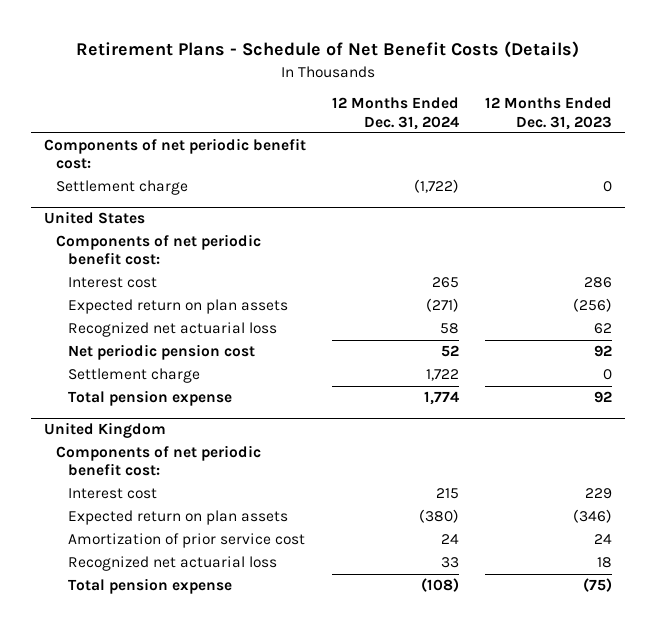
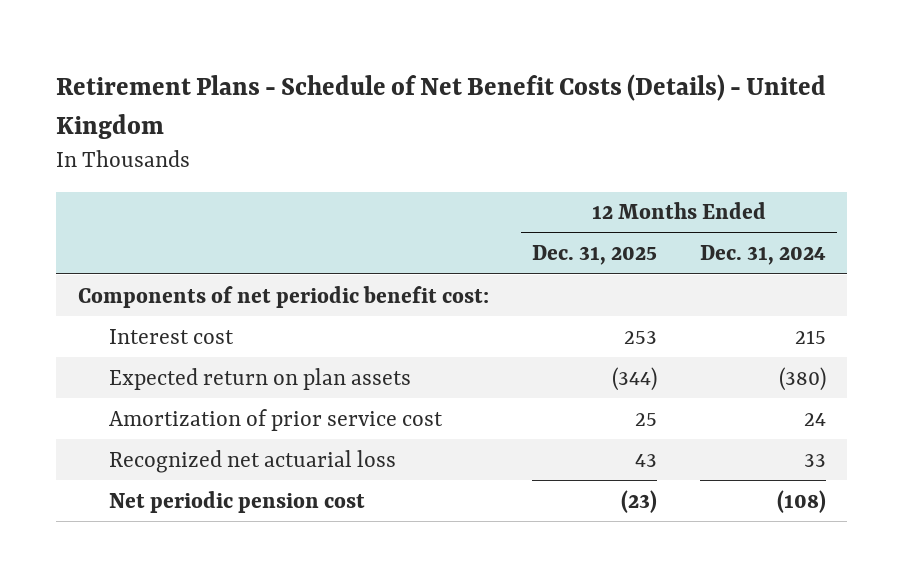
[76,41,580,59] Retirement Plans - Schedule of Net Benefit Costs (Details) -> [56,73,827,139] Retirement Plans - Schedule of Net Benefit Costs (Details) - United Kingdom
[484,97,612,130] 12 Months Ended Dec. 31, 2023 -> none
none -> [531,245,657,266] Dec. 31, 2025
[56,180,189,196] Settlement charge -> none
[44,211,146,225] United States -> none
[56,234,262,266] Components of net periodic benefit cost: -> none
[68,277,158,289] Interest cost -> none
[68,299,289,315] Expected return on plan assets -> none
[68,322,278,338] Recognized net actuarial loss -> none
[68,344,256,361] Net periodic pension cost -> none
[68,368,201,384] Settlement charge -> none
[68,390,233,407] Total pension expense -> none
[44,422,167,439] United Kingdom -> none
[56,445,262,477] Components of net periodic benefit cost: -> none
[68,578,233,595] Total pension expense -> [109,490,366,513] Net periodic pension cost

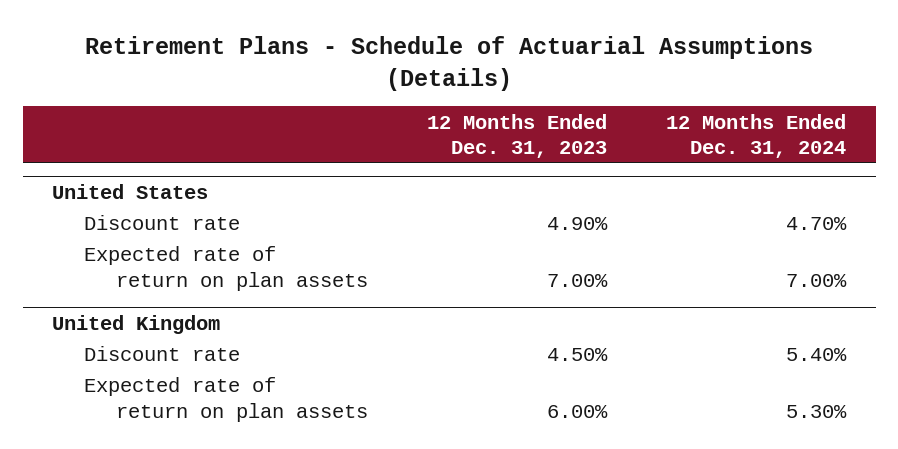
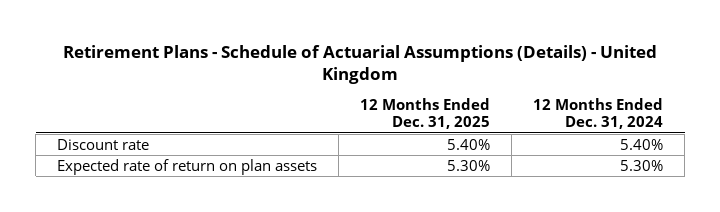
[85,36,814,91] Retirement Plans - Schedule of Actuarial Assumptions (Details) -> [63,44,658,85] Retirement Plans - Schedule of Actuarial Assumptions (Details) - United Kingdom
[427,113,608,159] 12 Months Ended Dec. 31, 2023 -> none
none -> [360,98,491,130] 12 Months Ended Dec. 31, 2025
[52,183,209,199] United States -> none
[83,215,240,231] Discount rate -> none
[83,246,368,291] Expected rate of return on plan assets -> none
[52,314,221,334] United Kingdom -> none

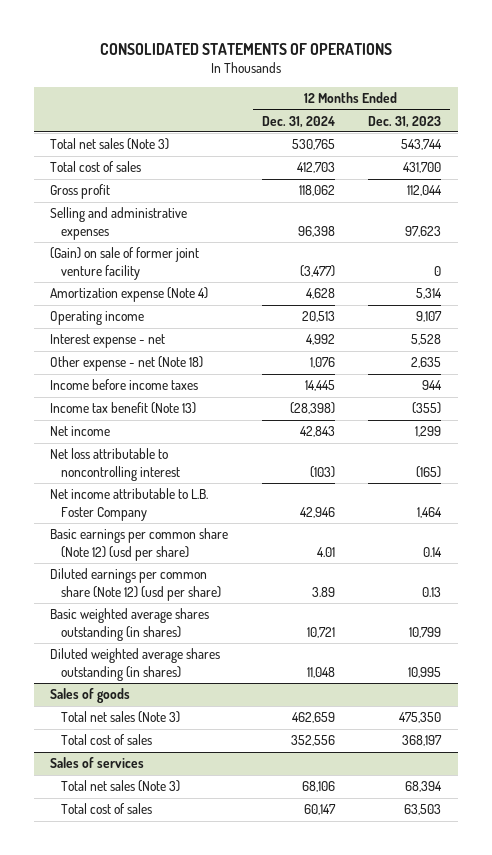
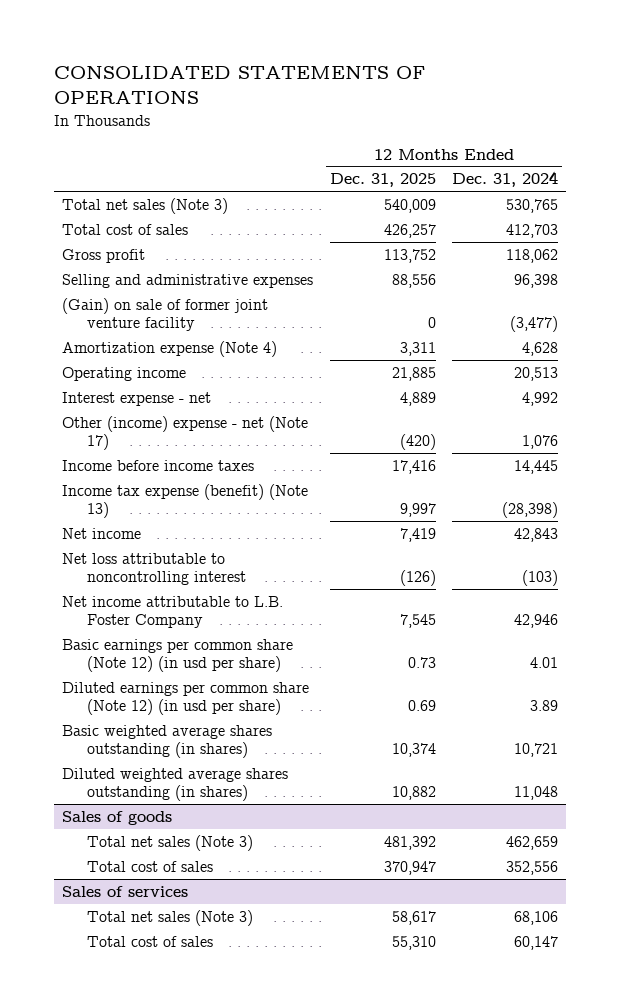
[368,115,442,128] Dec. 31, 2023 -> none
none -> [329,173,436,188] Dec. 31, 2025
[50,356,204,372] Other expense - net (Note 18) -> [62,415,309,451] Other (income) expense - net (Note 17)
[50,402,197,415] Income tax benefit (Note 13) -> [62,483,309,519] Income tax expense (benefit) (Note 13)
[50,528,229,561] Basic earnings per common share (Note 12) (usd per share) -> [62,638,294,673] Basic earnings per common share (Note 12) (in usd per share)
[50,568,221,601] Diluted earnings per common share (Note 12) (usd per share) -> [62,681,310,716] Diluted earnings per common share (Note 12) (in usd per share)

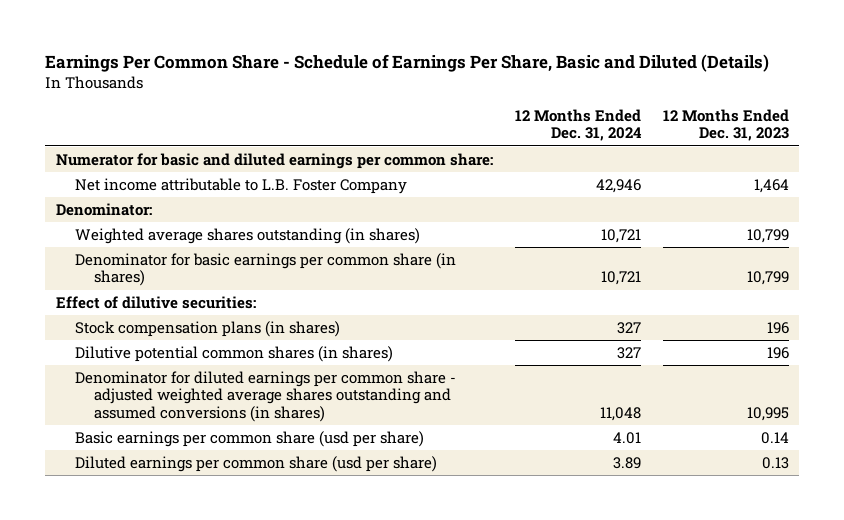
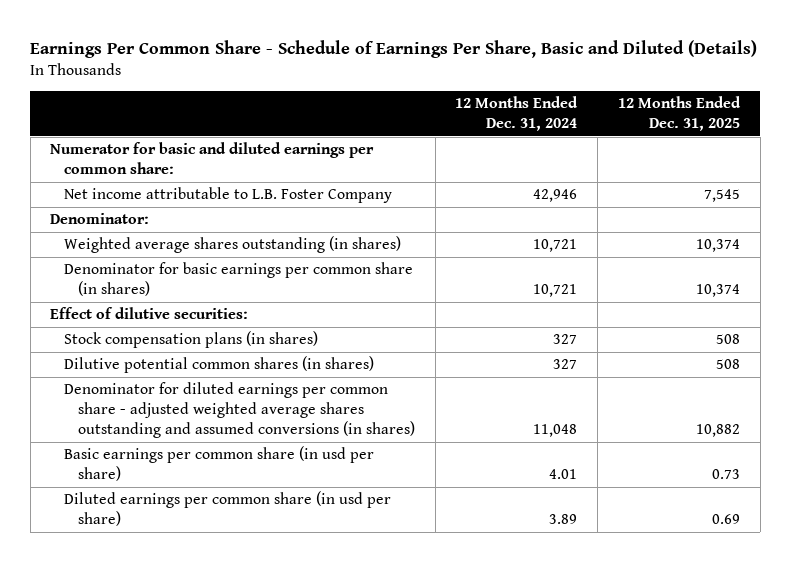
[662,108,789,142] 12 Months Ended Dec. 31, 2023 -> none
none -> [617,95,741,131] 12 Months Ended Dec. 31, 2025
[74,430,424,447] Basic earnings per common share (usd per share) -> [64,446,375,482] Basic earnings per common share (in usd per share)
[74,455,437,472] Diluted earnings per common share (usd per share) -> [64,491,392,527] Diluted earnings per common share (in usd per share)

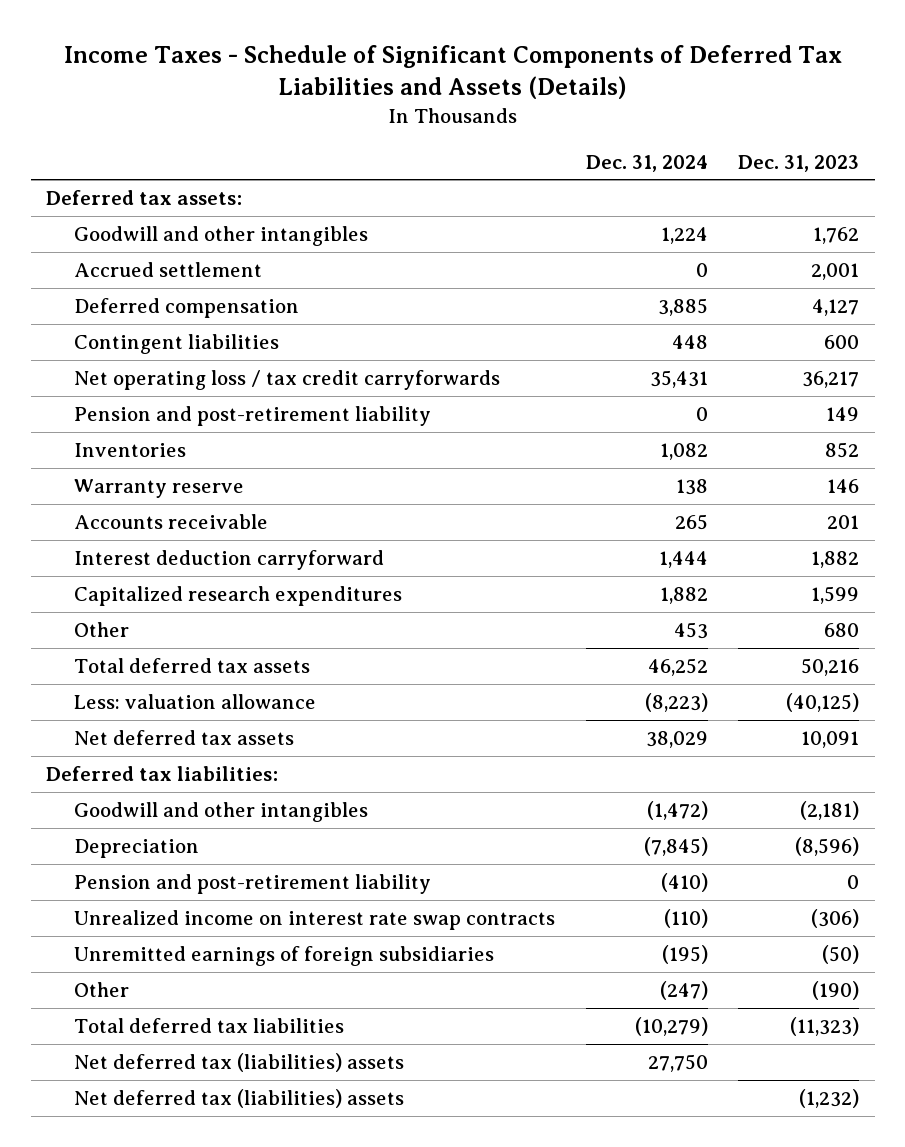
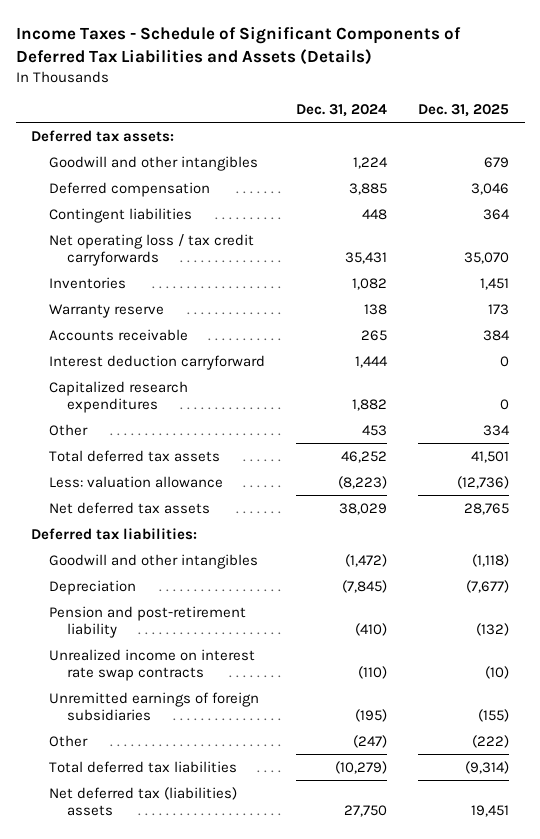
[738,154,860,172] Dec. 31, 2023 -> none
none -> [418,104,510,118] Dec. 31, 2025
[73,261,262,277] Accrued settlement -> none
[73,405,431,426] Pension and post-retirement liability -> none
[73,1088,404,1108] Net deferred tax (liabilities) assets -> none

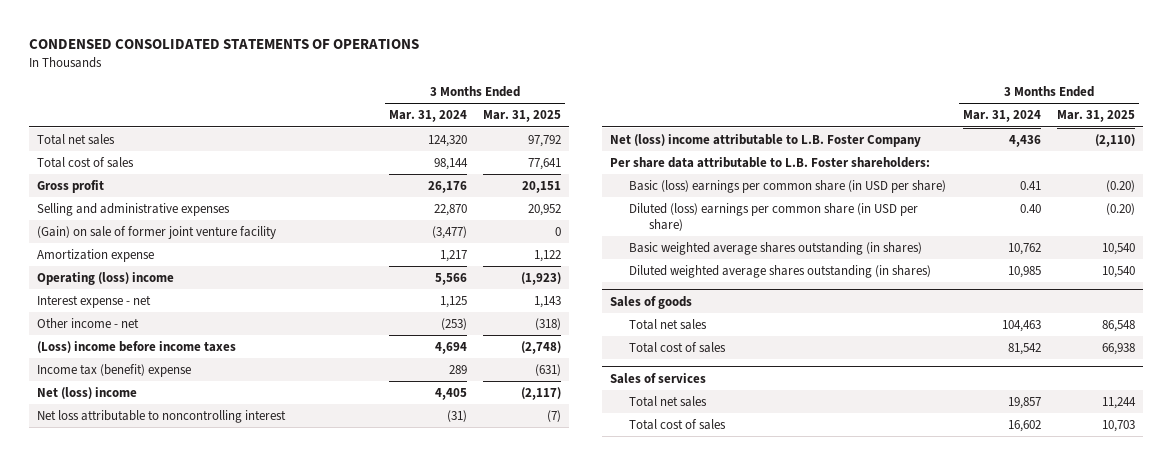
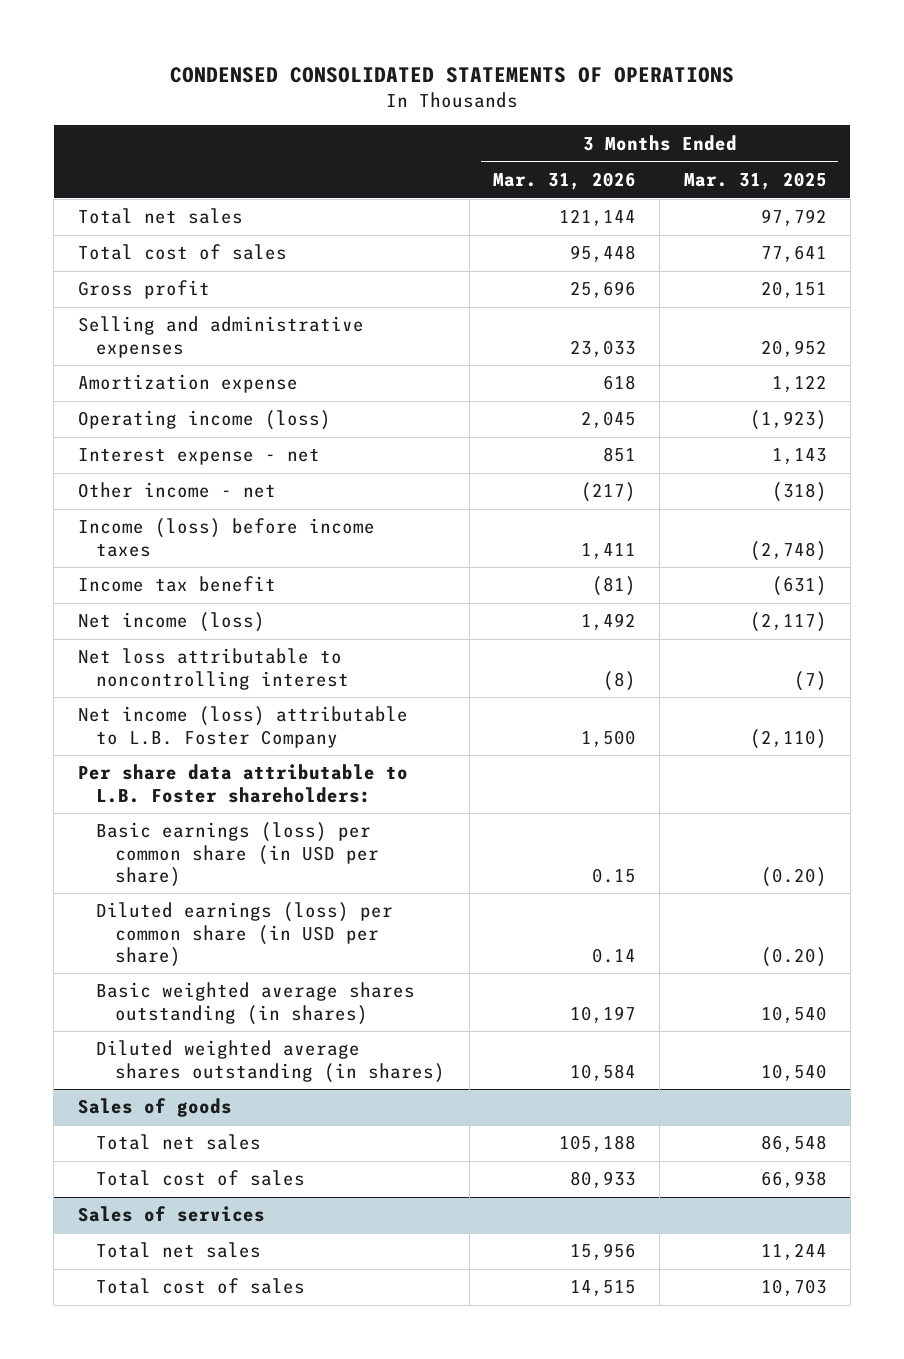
[388,110,467,123] Mar. 31, 2024 -> none
none -> [492,171,636,190] Mar. 31, 2026
[36,226,276,240] (Gain) on sale of former joint venture facility -> none
[36,272,174,286] Operating (loss) income -> [77,410,331,431] Operating income (loss)
[36,341,236,354] (Loss) income before income taxes -> [77,518,375,557] Income (loss) before income taxes
[36,364,191,378] Income tax (benefit) expense -> [77,576,276,593] Income tax benefit
[36,387,137,400] Net (loss) income -> [77,612,265,633] Net income (loss)
[610,134,922,148] Net (loss) income attributable to L.B. Foster Company -> [77,706,408,748] Net income (loss) attributable to L.B. Foster Company
[629,180,947,194] Basic (loss) earnings per common share (in USD per share) -> [96,822,380,887] Basic earnings (loss) per common share (in USD per share)
[629,203,919,231] Diluted (loss) earnings per common share (in USD per share) -> [96,902,394,967] Diluted earnings (loss) per common share (in USD per share)

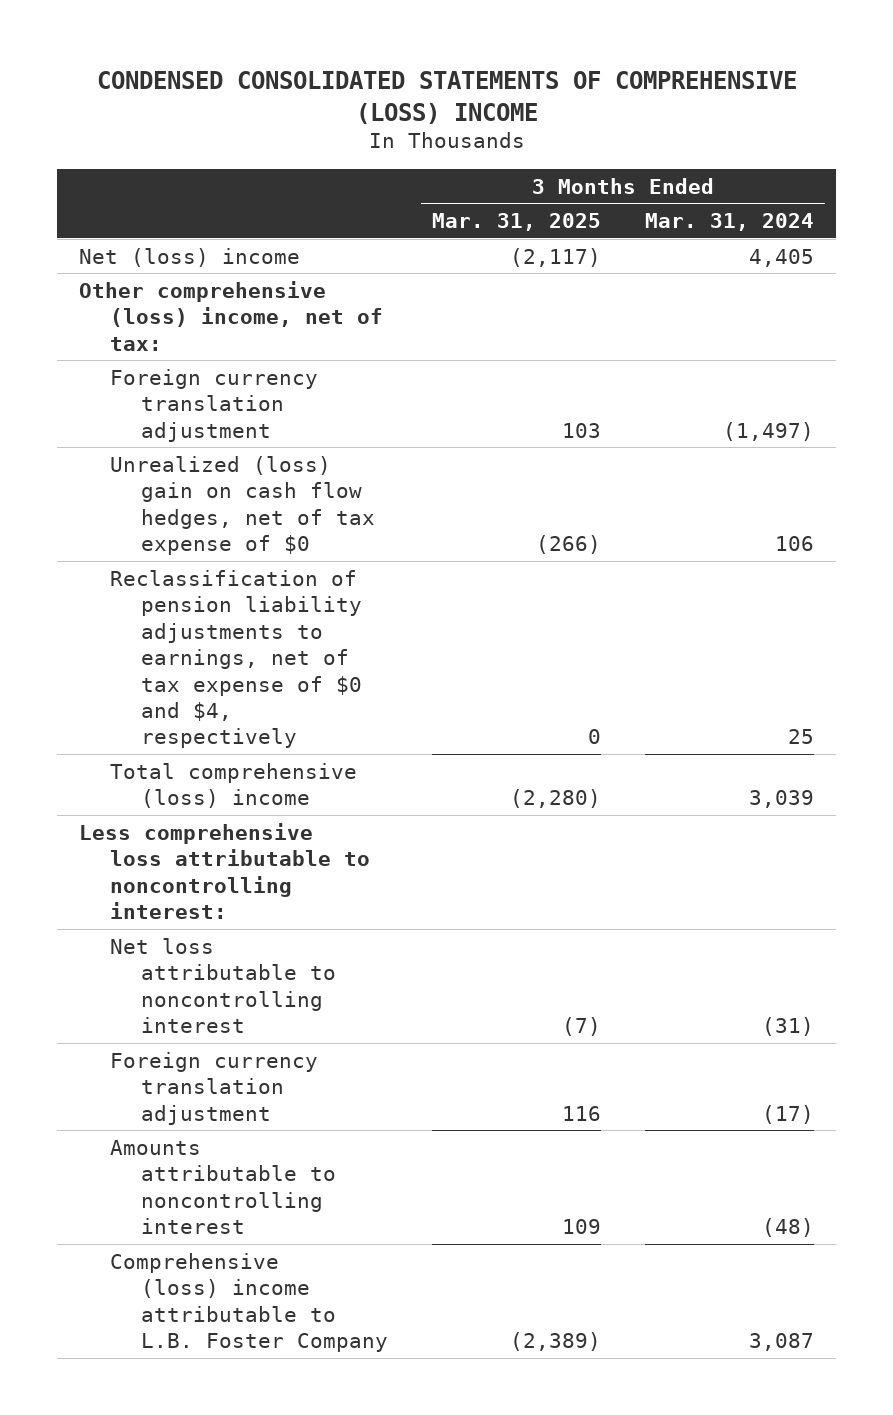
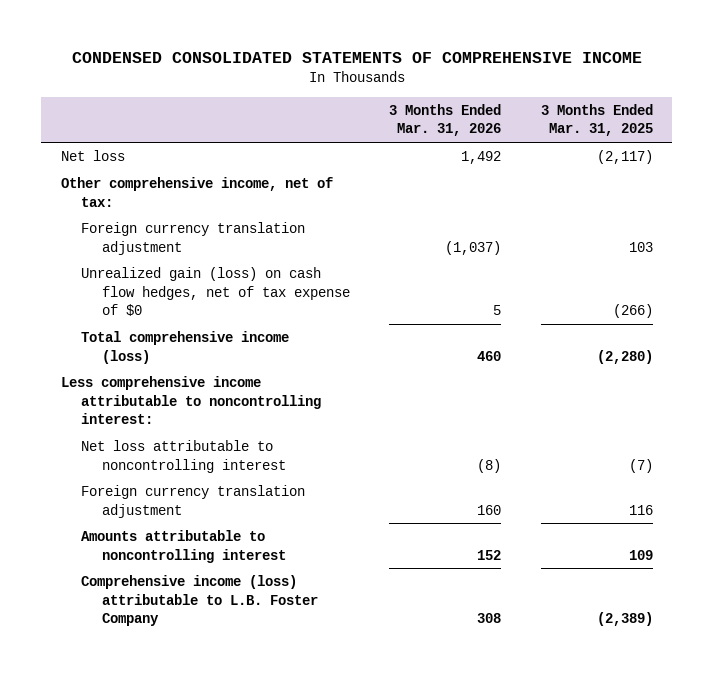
[96,70,797,124] CONDENSED CONSOLIDATED STATEMENTS OF COMPREHENSIVE (LOSS) INCOME -> [71,52,642,64] CONDENSED CONSOLIDATED STATEMENTS OF COMPREHENSIVE INCOME
[645,212,815,231] Mar. 31, 2024 -> none
none -> [389,103,502,137] 3 Months Ended Mar. 31, 2026
[79,247,301,267] Net (loss) income -> [60,150,125,162] Net loss
[79,280,383,351] Other comprehensive (loss) income, net of tax: -> [60,177,333,207] Other comprehensive income, net of tax:
[109,569,362,749] Reclassification of pension liability adjustments to earnings, net of tax expense of $0 and $4, respectively -> none
[109,455,375,556] Unrealized (loss) gain on cash flow hedges, net of tax expense of $0 -> [81,267,350,317] Unrealized gain (loss) on cash flow hedges, net of tax expense of $0
[109,762,357,809] Total comprehensive (loss) income -> [81,331,290,364] Total comprehensive income (loss)
[79,822,370,920] Less comprehensive loss attributable to noncontrolling interest: -> [60,376,322,425] Less comprehensive income attributable to noncontrolling interest:
[109,1252,388,1353] Comprehensive (loss) income attributable to L.B. Foster Company -> [81,575,318,627] Comprehensive income (loss) attributable to L.B. Foster Company

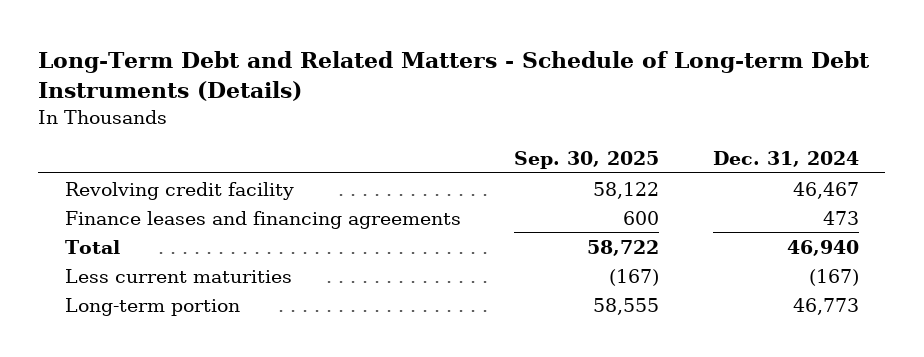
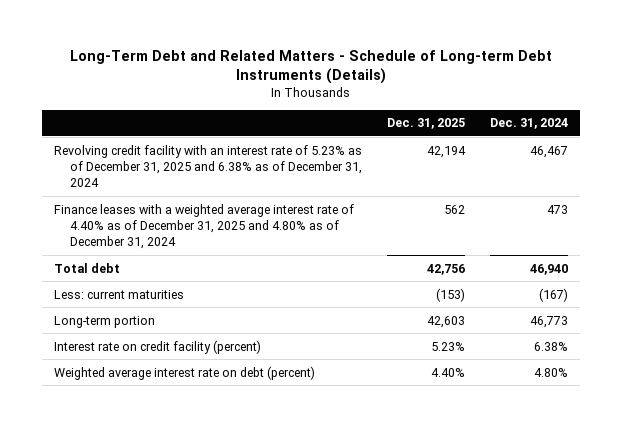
[514,151,660,170] Sep. 30, 2025 -> none
none -> [386,118,465,130] Dec. 31, 2025
[65,181,295,200] Revolving credit facility -> [53,144,363,187] Revolving credit facility with an interest rate of 5.23% as of December 31, 2025 and 6.38% as of December 31, 2024
[65,210,462,229] Finance leases and financing agreements -> [53,203,354,249] Finance leases with a weighted average interest rate of 4.40% as of December 31, 2025 and 4.80% as of December 31, 2024
[65,239,121,254] Total -> [53,262,120,273] Total debt
[65,268,293,283] Less current maturities -> [53,289,184,299] Less: current maturities
none -> [53,339,261,354] Interest rate on credit facility (percent)
none -> [53,365,315,380] Weighted average interest rate on debt (percent)

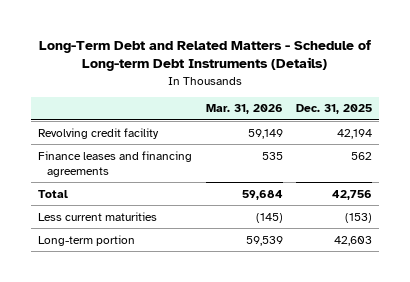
[489,118,568,130] Dec. 31, 2024 -> none
none -> [205,104,283,115] Mar. 31, 2026
[53,144,363,187] Revolving credit facility with an interest rate of 5.23% as of December 31, 2025 and 6.38% as of December 31, 2024 -> [37,127,159,139] Revolving credit facility
[53,203,354,249] Finance leases with a weighted average interest rate of 4.40% as of December 31, 2025 and 4.80% as of December 31, 2024 -> [37,150,192,177] Finance leases and financing agreements
[53,262,120,273] Total debt -> [37,189,68,198] Total
[53,289,184,299] Less: current maturities -> [37,211,157,221] Less current maturities
[53,339,261,354] Interest rate on credit facility (percent) -> none
[53,365,315,380] Weighted average interest rate on debt (percent) -> none

